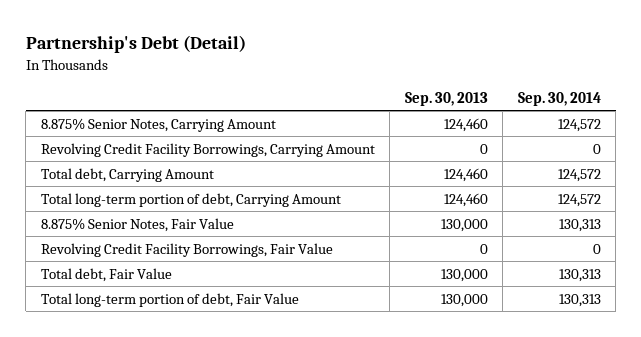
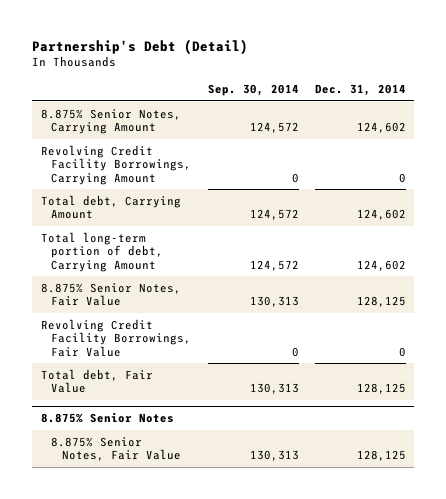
[404,91,488,106] Sep. 30, 2013 -> none
none -> [314,84,406,97] Dec. 31, 2014
none -> [40,412,174,424] 8.875% Senior Notes
[40,292,299,307] Total long-term portion of debt, Fair Value -> [51,436,181,462] 8.875% Senior Notes, Fair Value

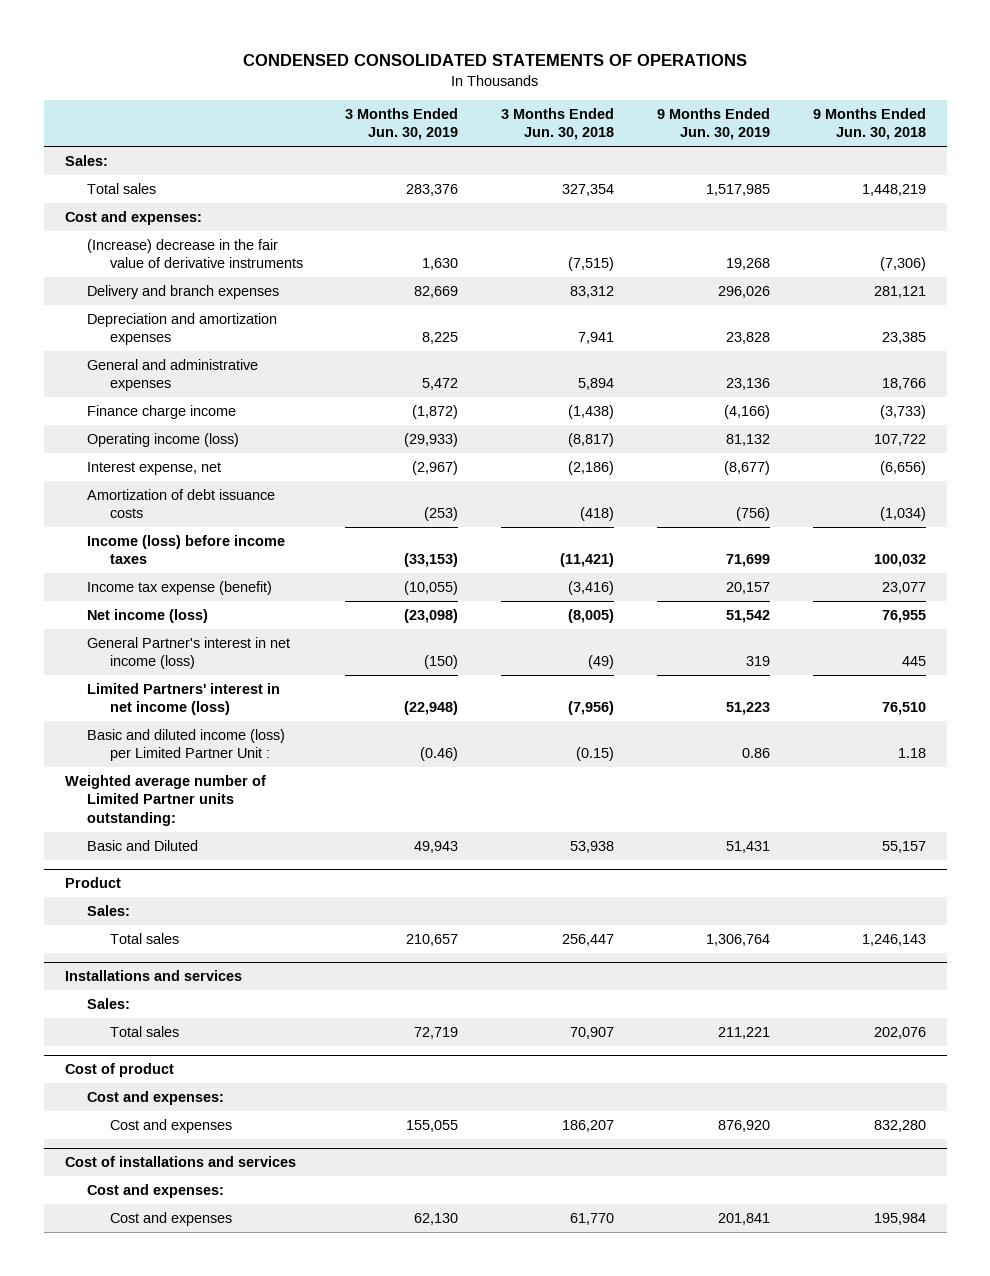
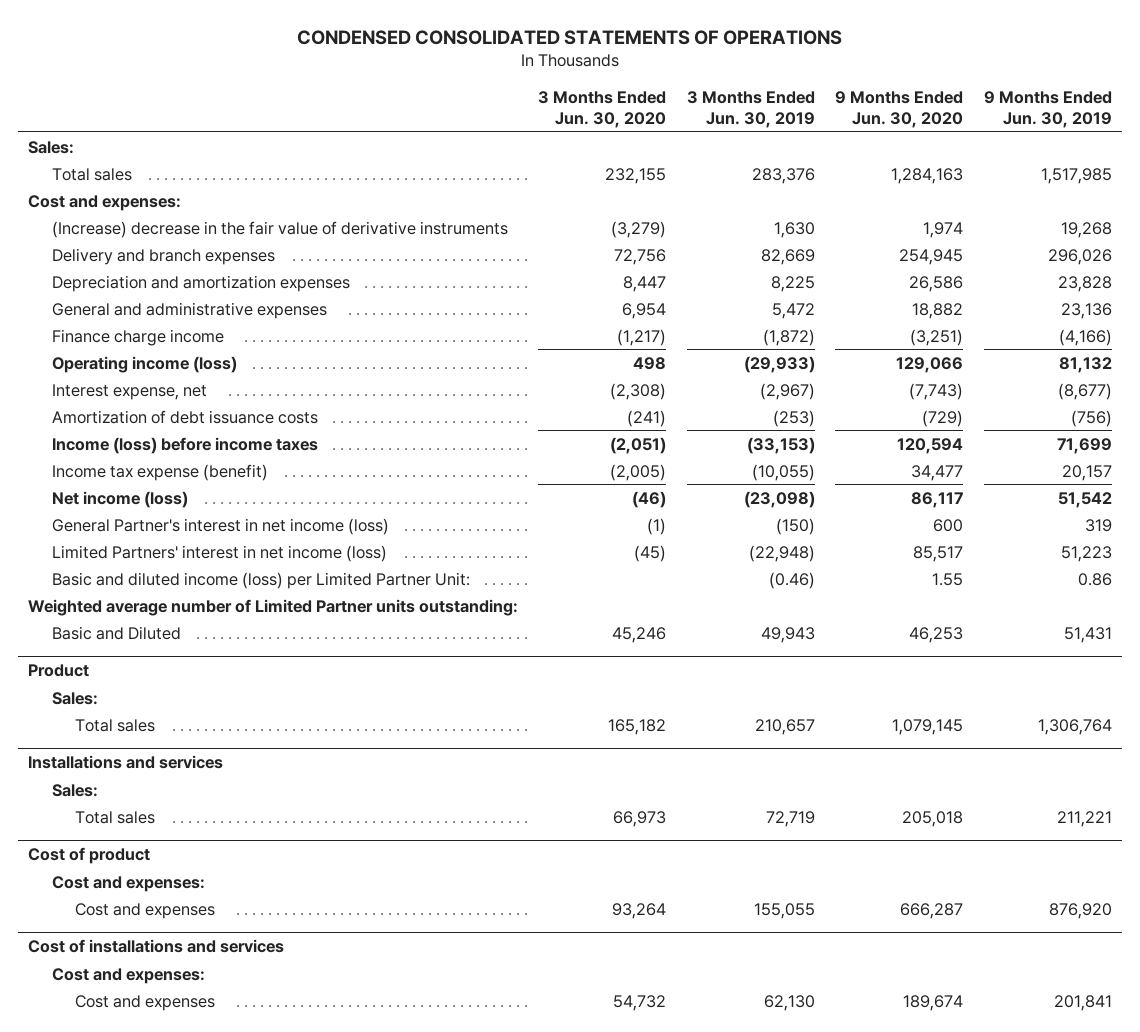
[501,107,615,141] 3 Months Ended Jun. 30, 2018 -> none
[812,107,926,141] 9 Months Ended Jun. 30, 2018 -> none
none -> [538,90,667,129] 3 Months Ended Jun. 30, 2020
none -> [835,90,964,129] 9 Months Ended Jun. 30, 2020
[87,728,286,762] Basic and diluted income (loss) per Limited Partner Unit : -> [51,571,470,589] Basic and diluted income (loss) per Limited Partner Unit:

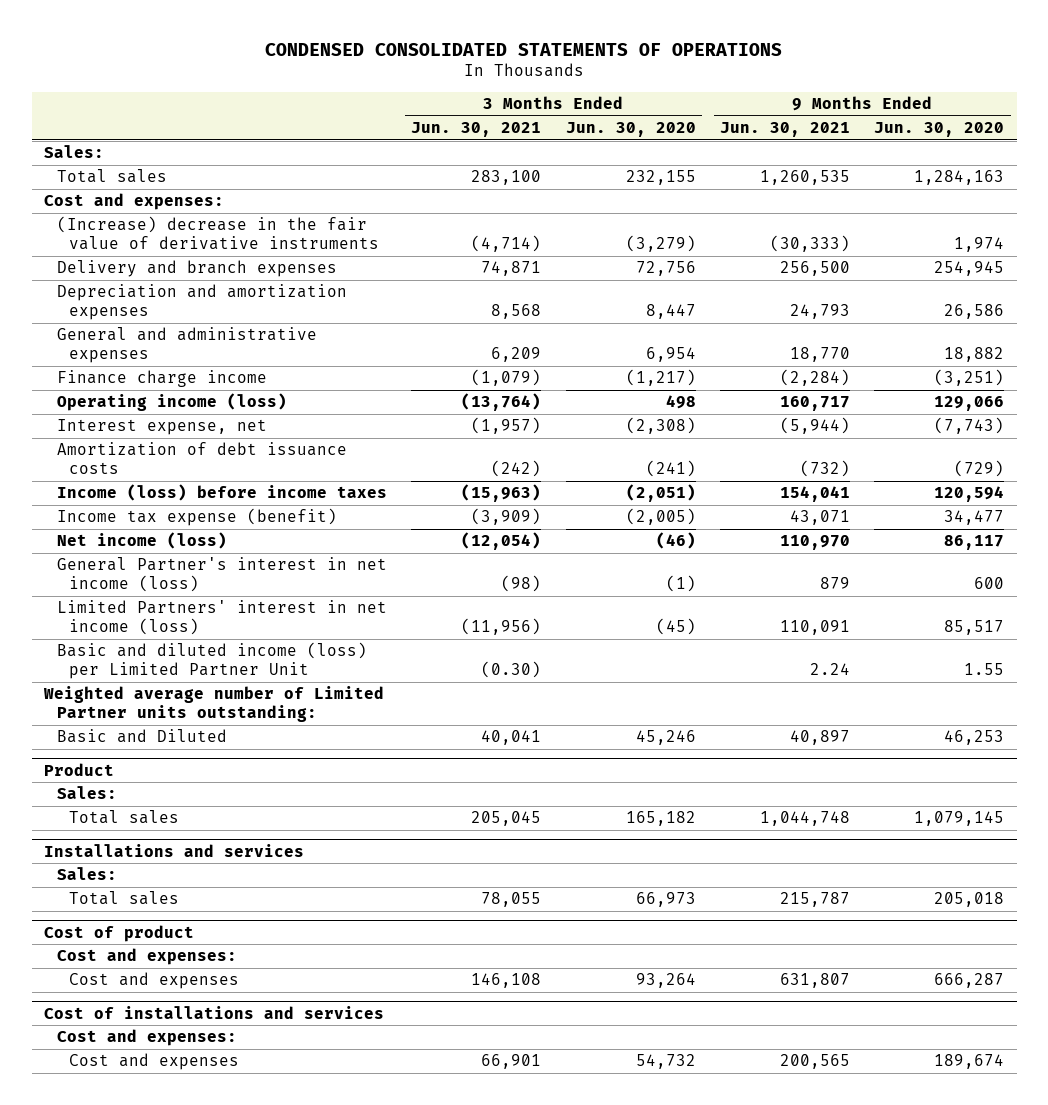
[686,90,815,129] 3 Months Ended Jun. 30, 2019 -> none
[983,90,1112,129] 9 Months Ended Jun. 30, 2019 -> none
none -> [411,121,542,137] Jun. 30, 2021
none -> [719,121,850,137] Jun. 30, 2021
[51,571,470,589] Basic and diluted income (loss) per Limited Partner Unit: -> [56,642,367,680] Basic and diluted income (loss) per Limited Partner Unit

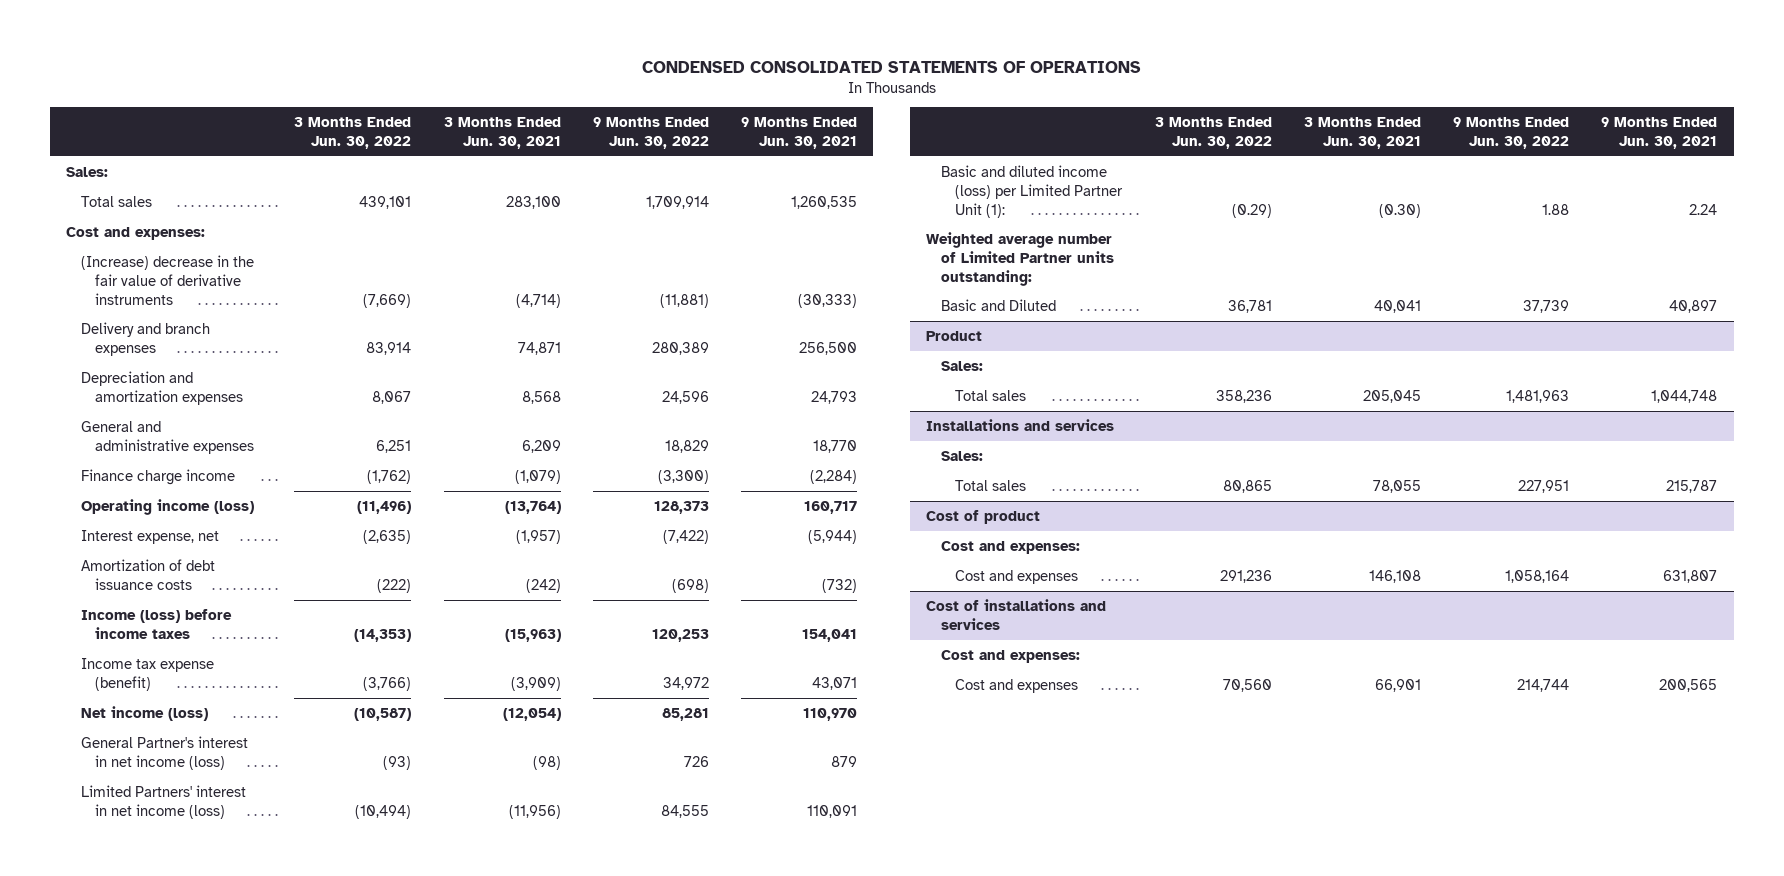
[565,121,696,137] Jun. 30, 2020 -> none
[874,121,1005,137] Jun. 30, 2020 -> none
none -> [294,117,412,150] 3 Months Ended Jun. 30, 2022
none -> [592,117,709,150] 9 Months Ended Jun. 30, 2022
[56,642,367,680] Basic and diluted income (loss) per Limited Partner Unit -> [940,164,1124,218] Basic and diluted income (loss) per Limited Partner Unit (1):

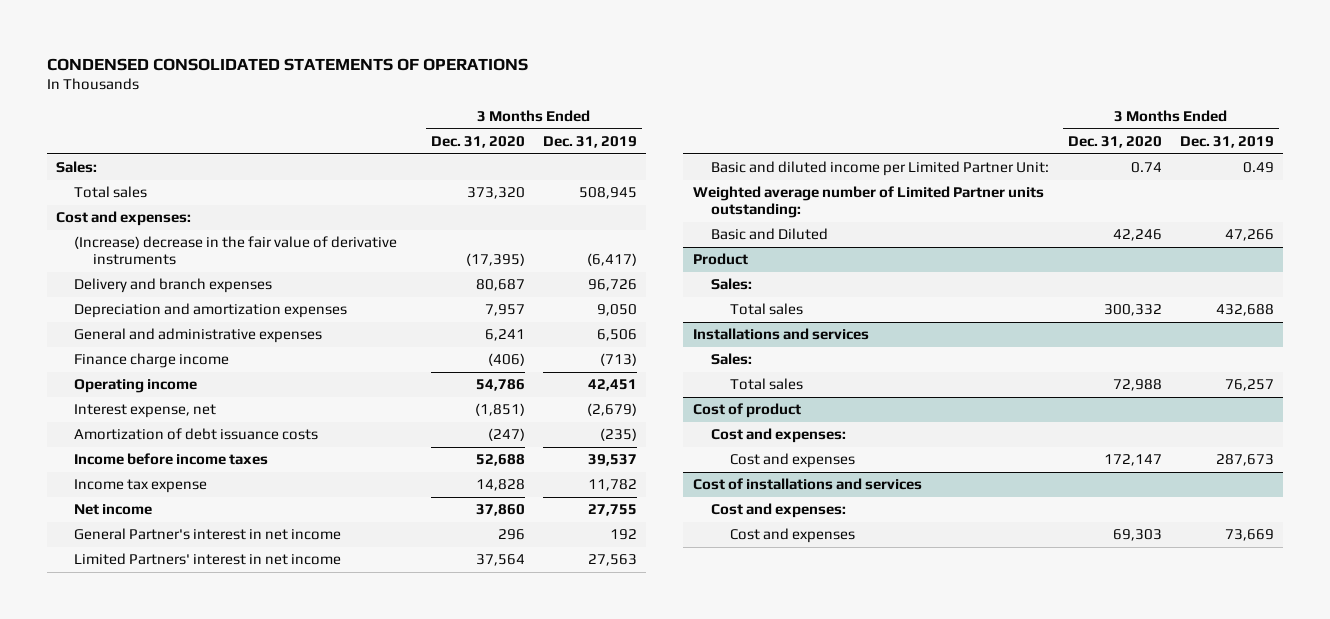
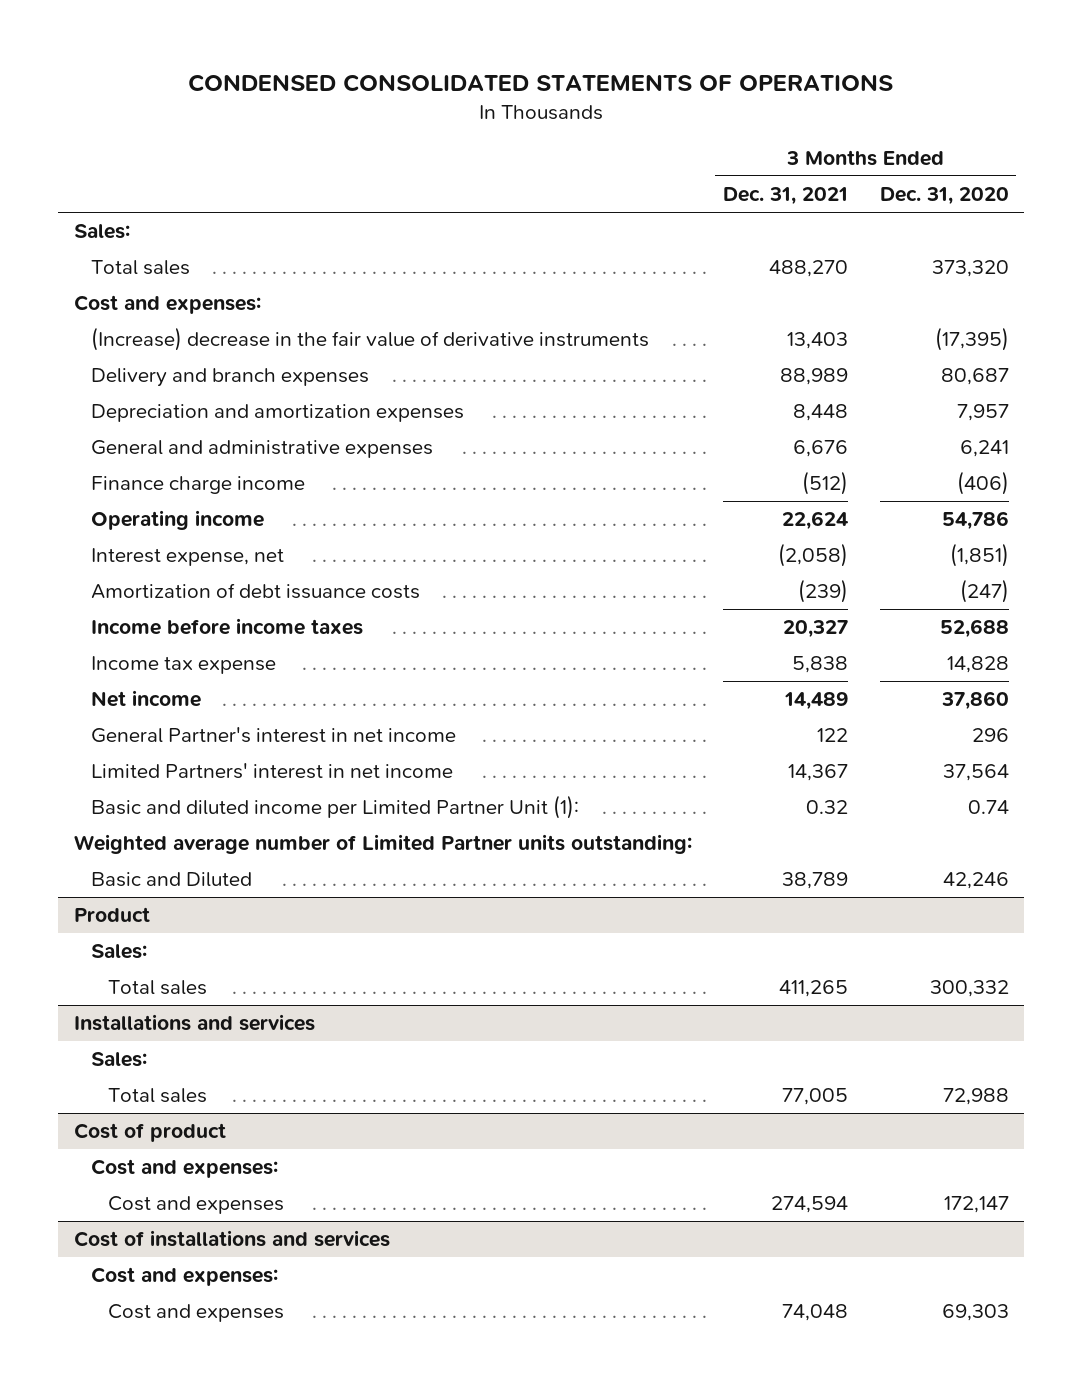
[543,136,638,149] Dec. 31, 2019 -> none
none -> [723,187,849,206] Dec. 31, 2021
[711,161,1050,177] Basic and diluted income per Limited Partner Unit: -> [91,795,580,820] Basic and diluted income per Limited Partner Unit (1):

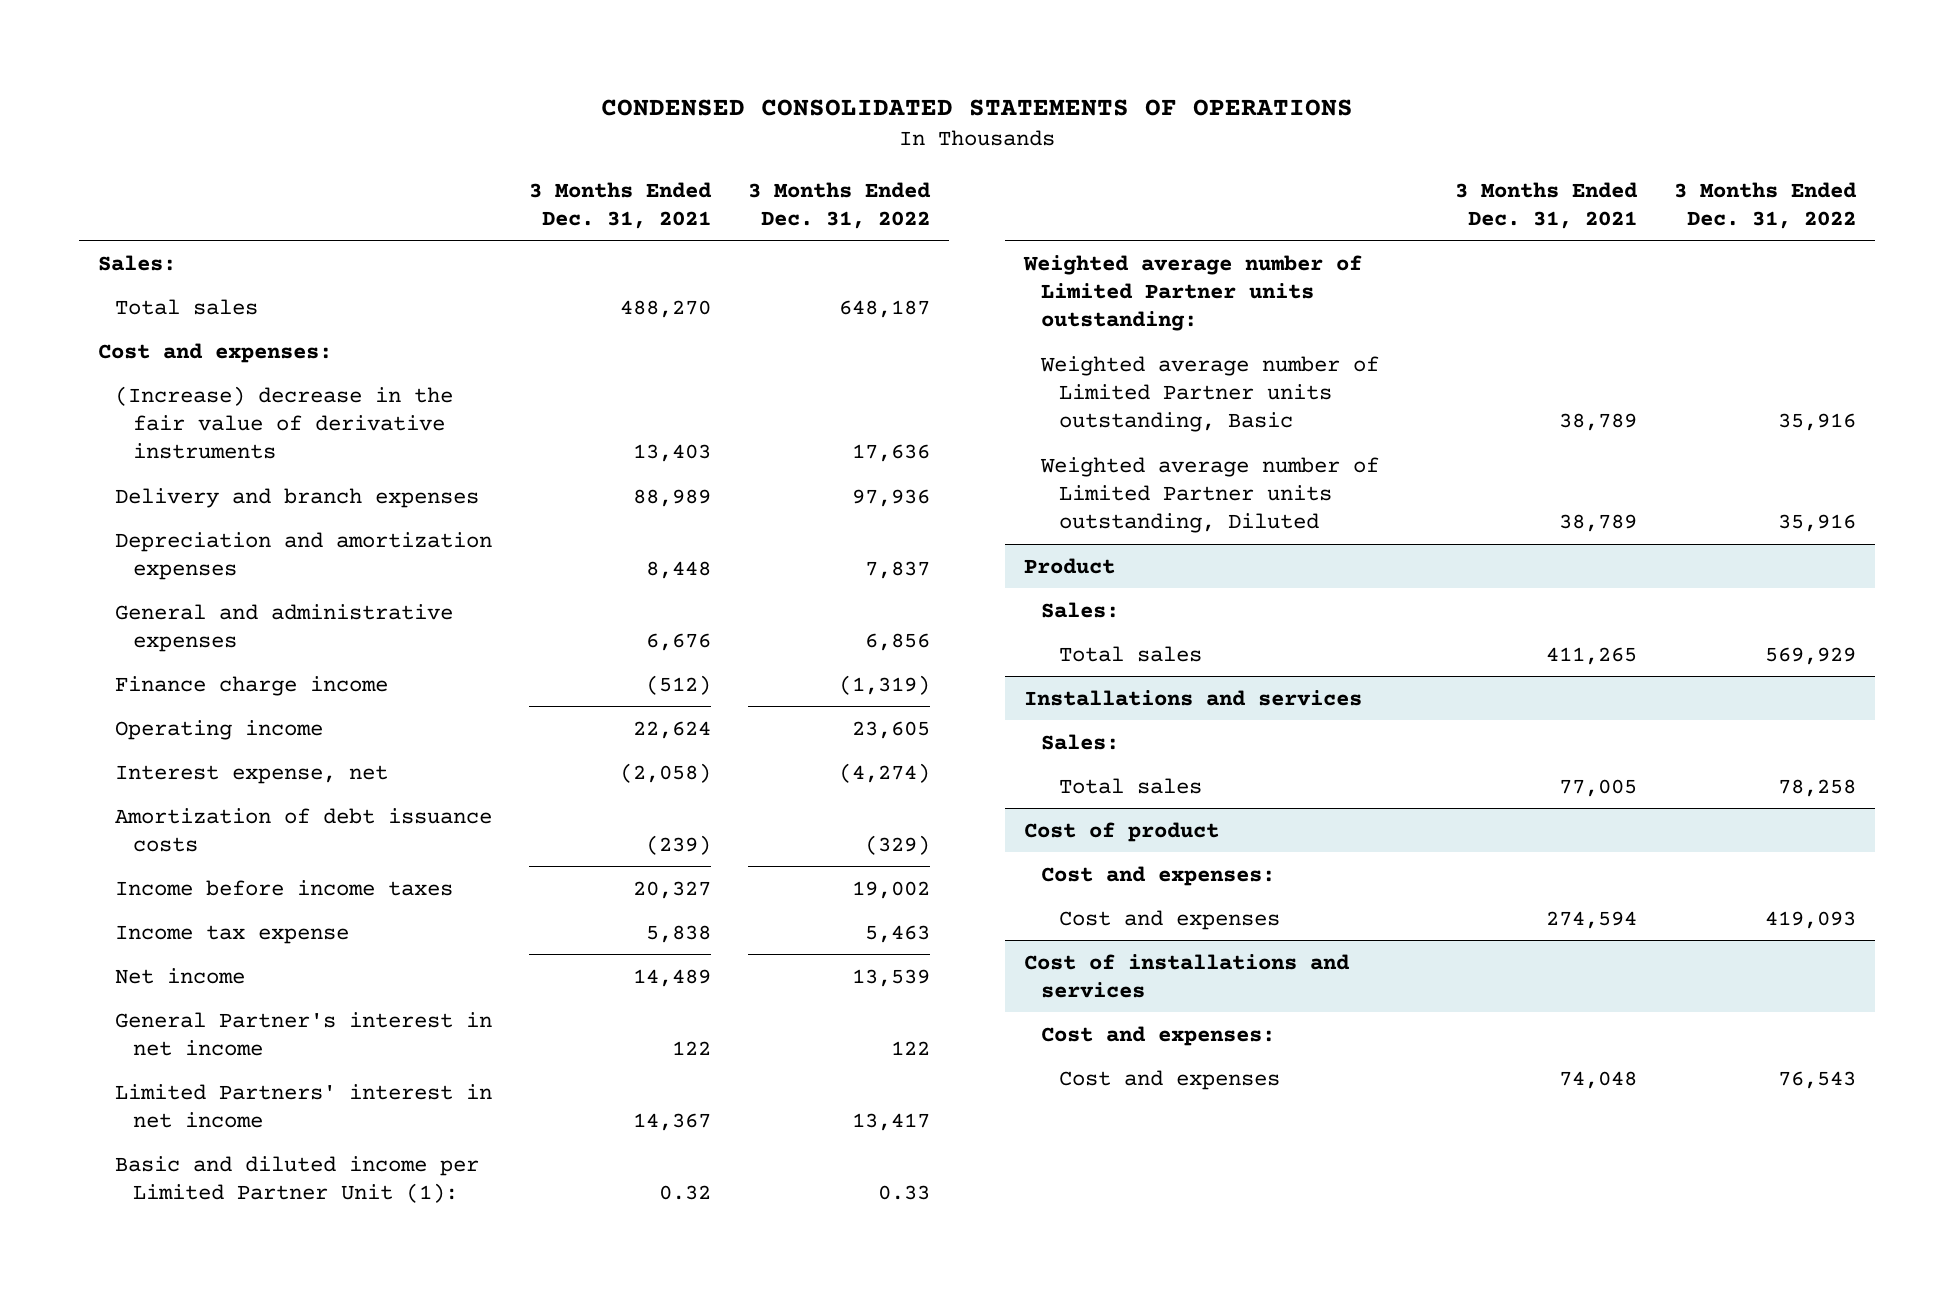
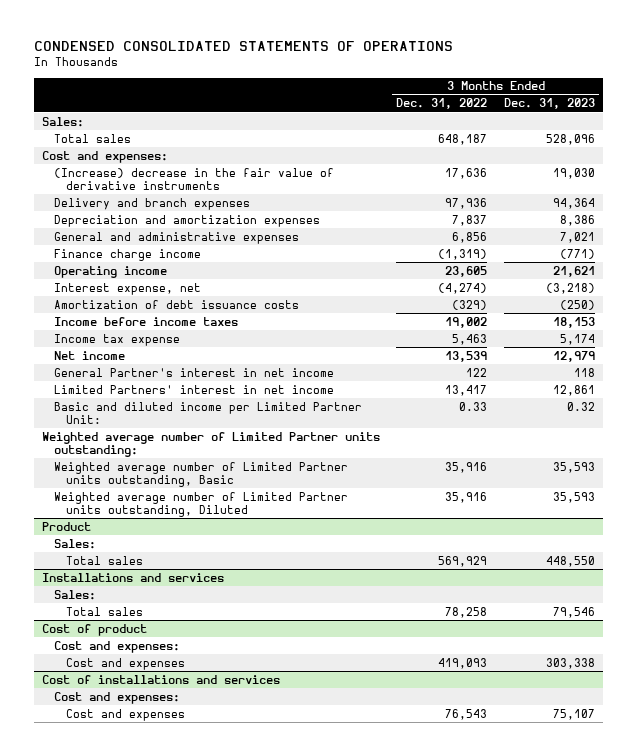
[529,181,713,230] 3 Months Ended Dec. 31, 2021 -> none
none -> [503,98,595,110] Dec. 31, 2023
[115,1155,480,1203] Basic and diluted income per Limited Partner Unit (1): -> [53,401,362,425] Basic and diluted income per Limited Partner Unit:

